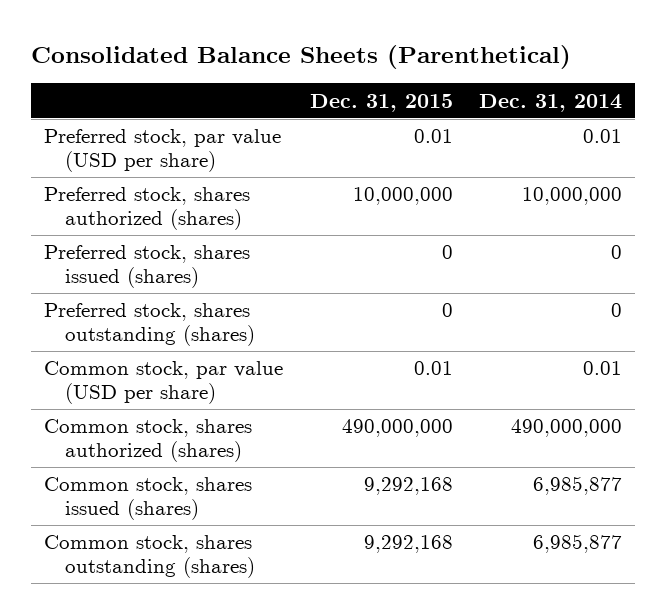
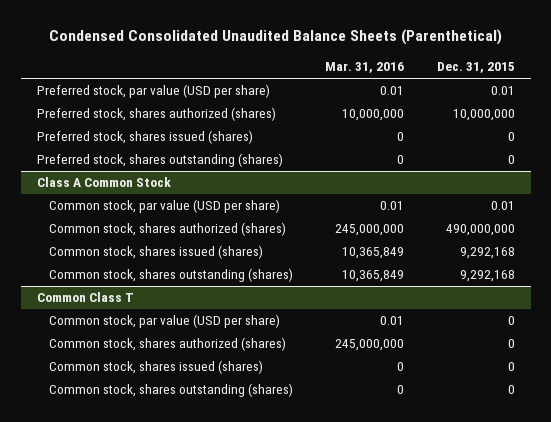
[30,44,571,69] Consolidated Balance Sheets (Parenthetical) -> [48,29,502,46] Condensed Consolidated Unaudited Balance Sheets (Parenthetical)
[479,93,623,112] Dec. 31, 2014 -> none
none -> [325,62,405,74] Mar. 31, 2016
none -> [36,177,171,188] Class A Common Stock
none -> [36,292,134,303] Common Class T
none -> [48,314,280,329] Common stock, par value (USD per share)
none -> [48,337,286,352] Common stock, shares authorized (shares)
none -> [48,360,263,375] Common stock, shares issued (shares)
none -> [48,383,293,398] Common stock, shares outstanding (shares)

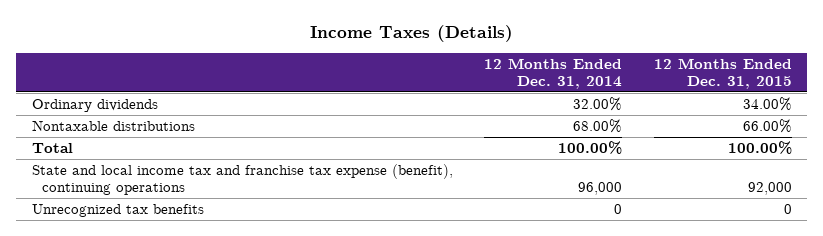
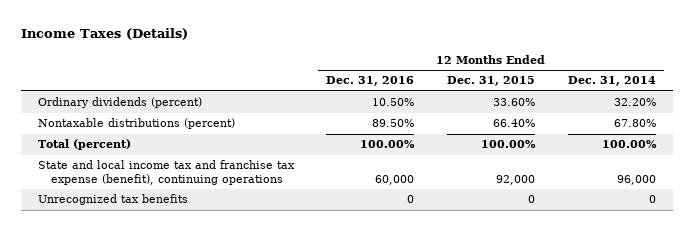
none -> [326,76,415,87] Dec. 31, 2016
[31,99,158,113] Ordinary dividends -> [37,97,202,109] Ordinary dividends (percent)
[573,97,623,112] 32.00% -> [614,98,657,107] 32.20%
[742,97,792,112] 34.00% -> [493,98,536,107] 33.60%
[31,120,195,132] Nontaxable distributions -> [37,118,235,130] Nontaxable distributions (percent)
[573,119,623,134] 68.00% -> [614,119,657,128] 67.80%
[742,119,792,134] 66.00% -> [493,119,536,128] 66.40%
[31,143,73,154] Total -> [37,139,131,151] Total (percent)

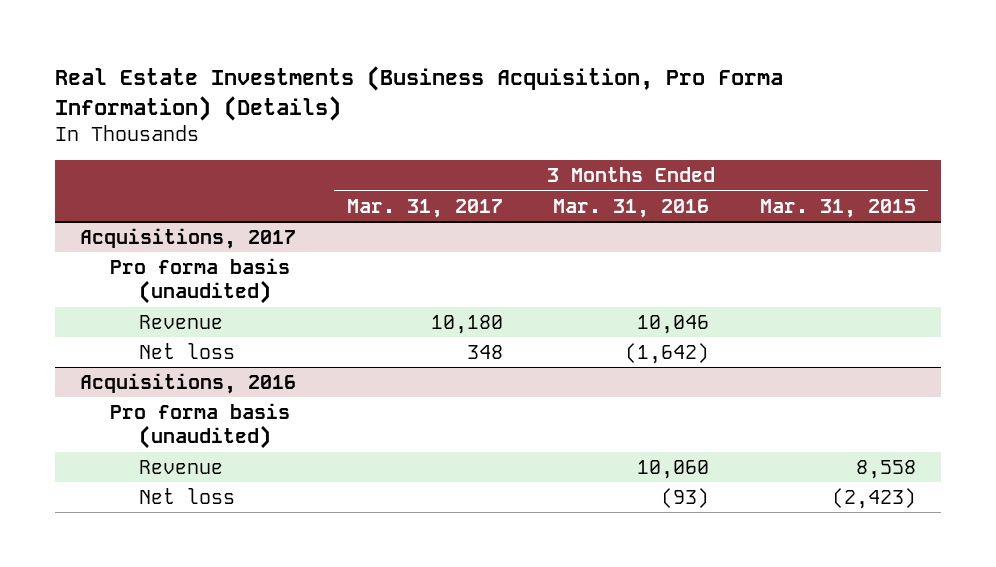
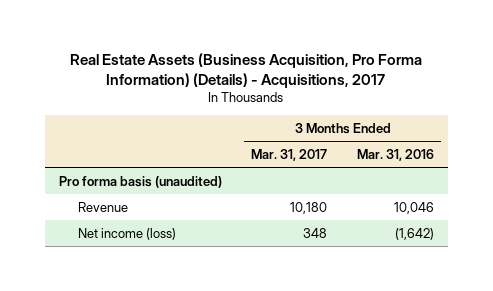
[54,65,783,121] Real Estate Investments (Business Acquisition, Pro Forma Information) (Details) -> [70,52,423,88] Real Estate Assets (Business Acquisition, Pro Forma Information) (Details) - Acquisitions, 2017
[759,198,916,218] Mar. 31, 2015 -> none
[80,227,297,249] Acquisitions, 2017 -> none
[80,372,297,394] Acquisitions, 2016 -> none
[109,402,290,450] Pro forma basis (unaudited) -> none
[139,459,224,474] Revenue -> none
[139,487,236,504] Net loss -> none
[139,342,236,359] Net loss -> [77,227,176,240] Net income (loss)

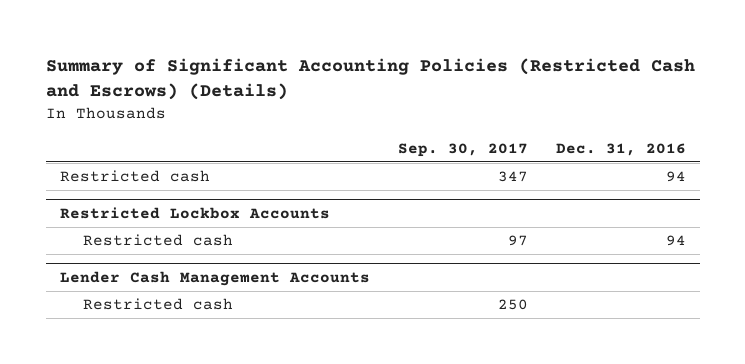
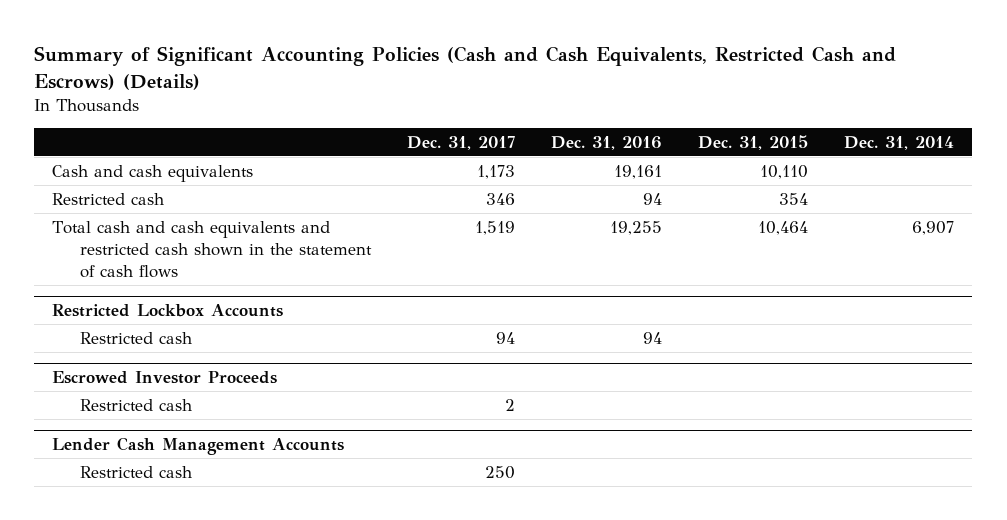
[45,57,695,101] Summary of Significant Accounting Policies (Restricted Cash and Escrows) (Details) -> [34,45,897,90] Summary of Significant Accounting Policies (Cash and Cash Equivalents, Restricted Cash and Escrows) (Details)
[397,142,528,157] Sep. 30, 2017 -> none
none -> [406,135,515,150] Dec. 31, 2017
none -> [698,134,809,150] Dec. 31, 2015
none -> [844,135,955,150] Dec. 31, 2014
none -> [52,164,254,182] Cash and cash equivalents
none -> [52,220,372,279] Total cash and cash equivalents and restricted cash shown in the statement of cash flows
none -> [52,370,278,384] Escrowed Investor Proceeds
none -> [79,398,192,411] Restricted cash

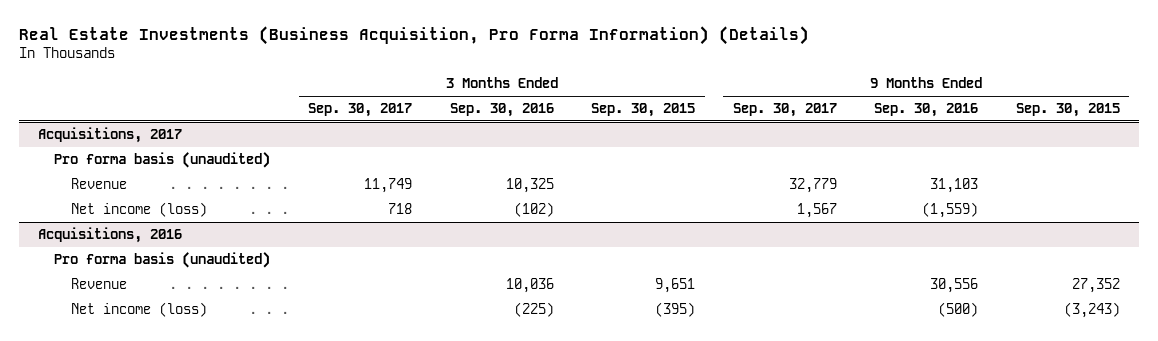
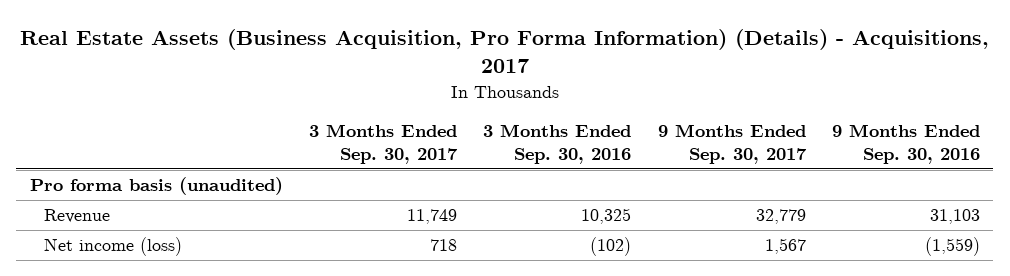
[18,25,809,45] Real Estate Investments (Business Acquisition, Pro Forma Information) (Details) -> [19,28,989,73] Real Estate Assets (Business Acquisition, Pro Forma Information) (Details) - Acquisitions, 2017
[591,103,696,118] Sep. 30, 2015 -> none
[1016,103,1121,118] Sep. 30, 2015 -> none
[37,127,182,144] Acquisitions, 2017 -> none
[37,227,182,244] Acquisitions, 2016 -> none
[54,252,271,269] Pro forma basis (unaudited) -> none
[71,278,128,290] Revenue -> none
[71,302,208,318] Net income (loss) -> none

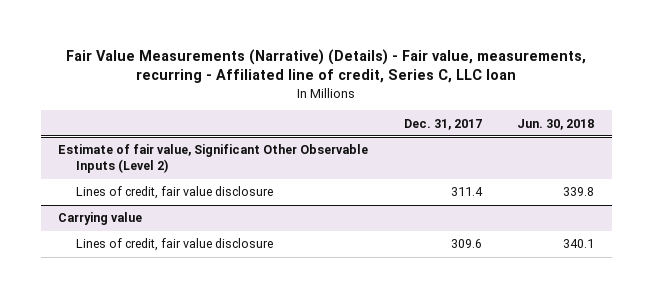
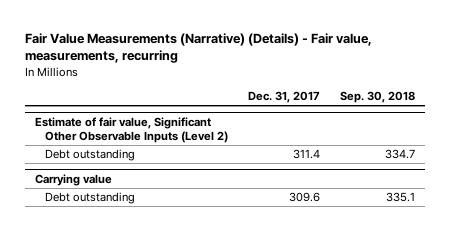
[66,48,587,84] Fair Value Measurements (Narrative) (Details) - Fair value, measurements, recurring - Affiliated line of credit, Series C, LLC loan -> [24,32,372,64] Fair Value Measurements (Narrative) (Details) - Fair value, measurements, recurring
[516,118,594,130] Jun. 30, 2018 -> none
none -> [340,91,416,104] Sep. 30, 2018
[75,186,273,200] Lines of credit, fair value disclosure -> [44,149,135,162] Debt outstanding
[75,238,273,252] Lines of credit, fair value disclosure -> [44,192,135,205] Debt outstanding

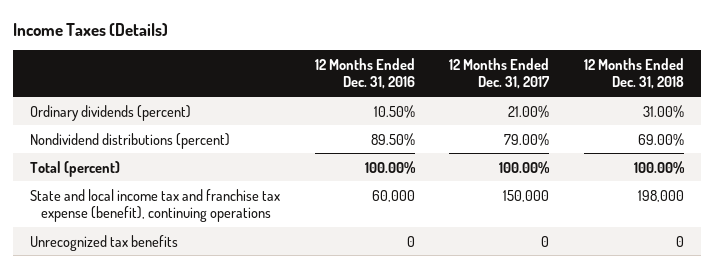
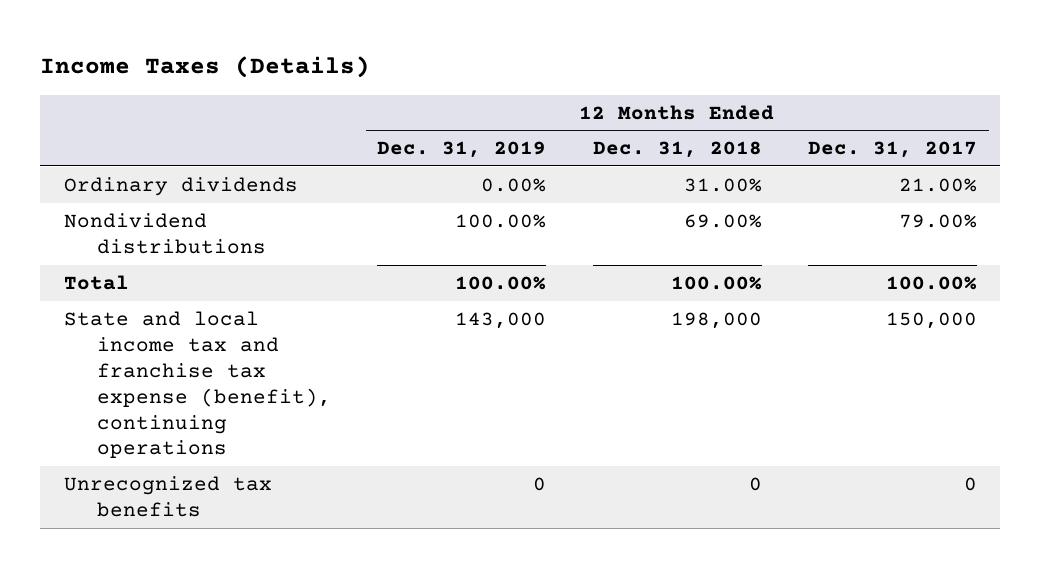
[314,57,415,90] 12 Months Ended Dec. 31, 2016 -> none
none -> [377,141,547,159] Dec. 31, 2019
[30,104,192,121] Ordinary dividends (percent) -> [63,176,298,196] Ordinary dividends
[30,132,231,149] Nondividend distributions (percent) -> [63,212,266,254] Nondividend distributions
[30,160,121,177] Total (percent) -> [63,274,129,290] Total

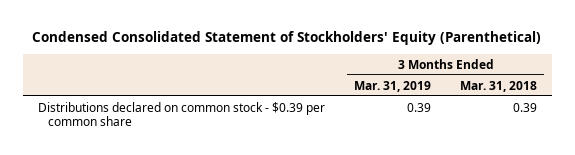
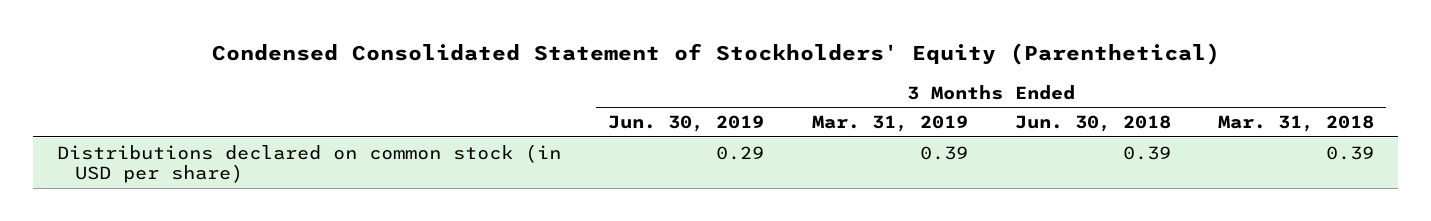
none -> [608,115,765,133] Jun. 30, 2019
none -> [1014,115,1171,133] Jun. 30, 2018
[37,101,325,127] Distributions declared on common stock - $0.39 per common share -> [57,143,562,183] Distributions declared on common stock (in USD per share)

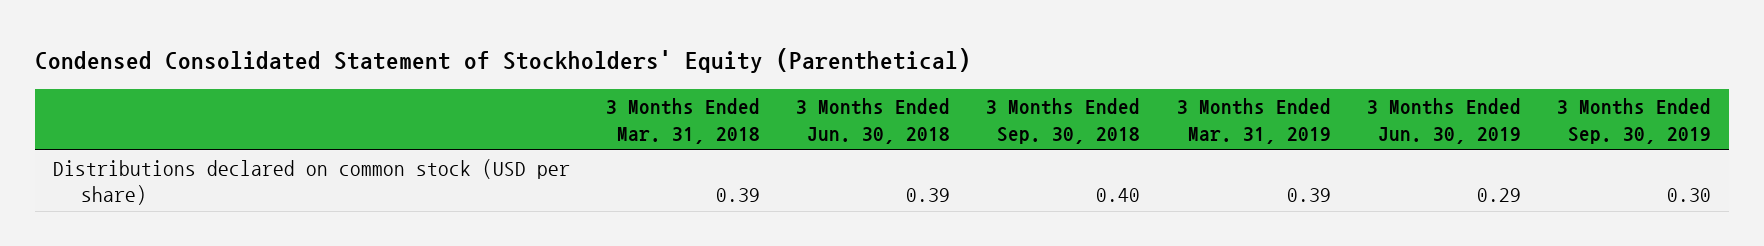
none -> [986,97,1141,144] 3 Months Ended Sep. 30, 2018
none -> [1556,97,1711,144] 3 Months Ended Sep. 30, 2019
[57,143,562,183] Distributions declared on common stock (in USD per share) -> [53,158,571,206] Distributions declared on common stock (USD per share)

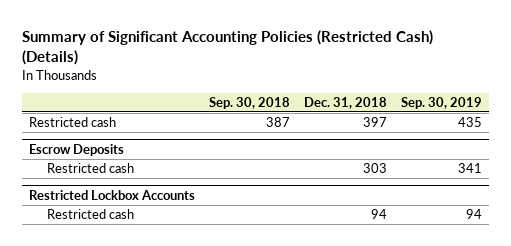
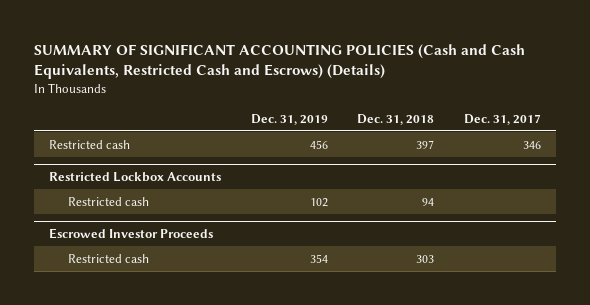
[22,30,434,66] Summary of Significant Accounting Policies (Restricted Cash) (Details) -> [34,43,526,80] SUMMARY OF SIGNIFICANT ACCOUNTING POLICIES (Cash and Cash Equivalents, Restricted Cash and Escrows) (Details)
[209,96,291,109] Sep. 30, 2018 -> none
[401,96,483,109] Sep. 30, 2019 -> none
none -> [250,113,328,125] Dec. 31, 2019
none -> [463,113,541,125] Dec. 31, 2017
[29,143,125,156] Escrow Deposits -> none
[46,163,134,174] Restricted cash -> none
none -> [49,228,214,240] Escrowed Investor Proceeds
none -> [68,253,150,263] Restricted cash

